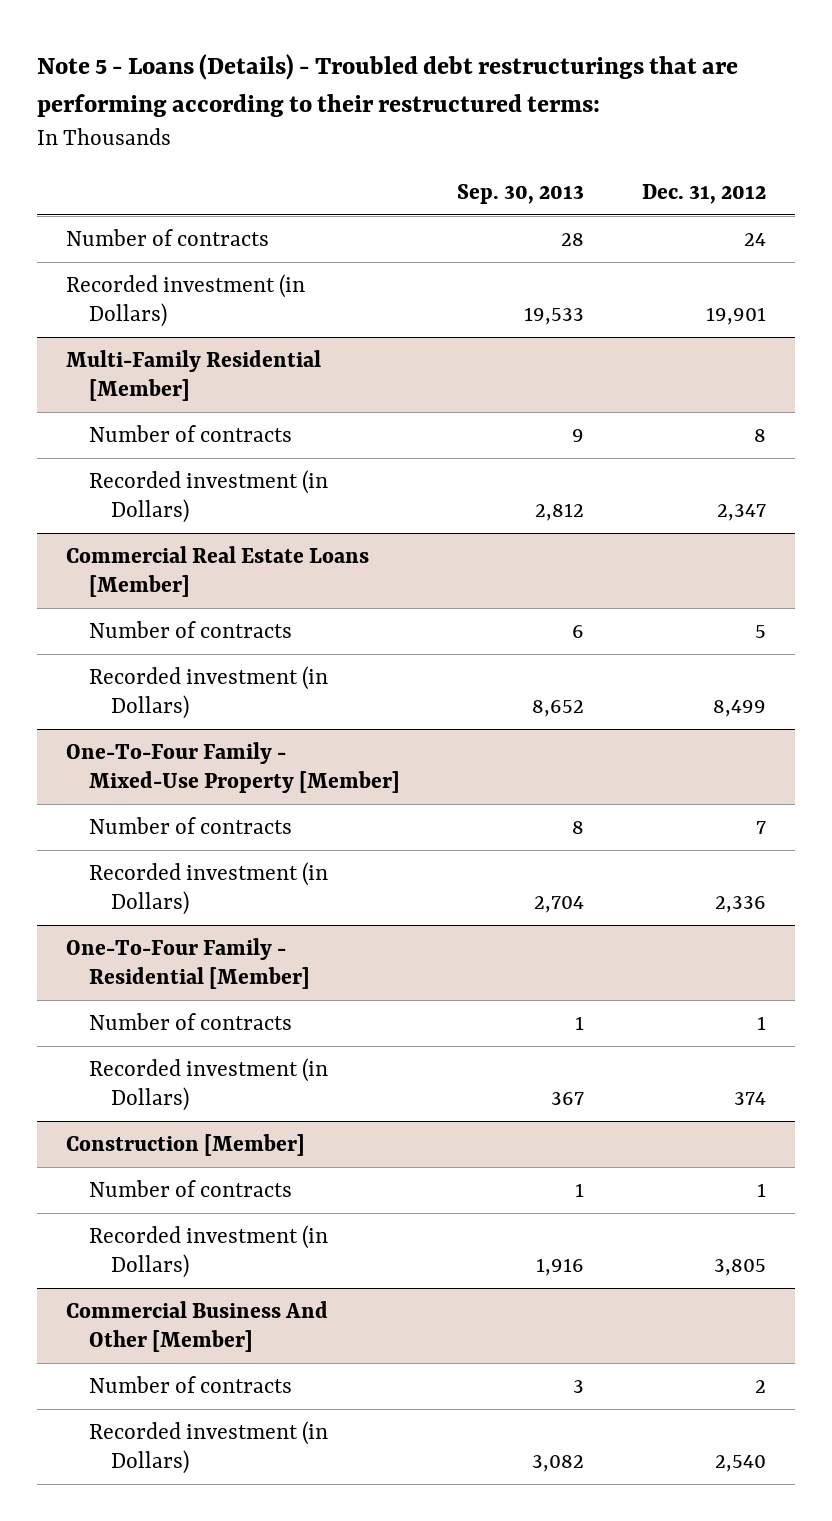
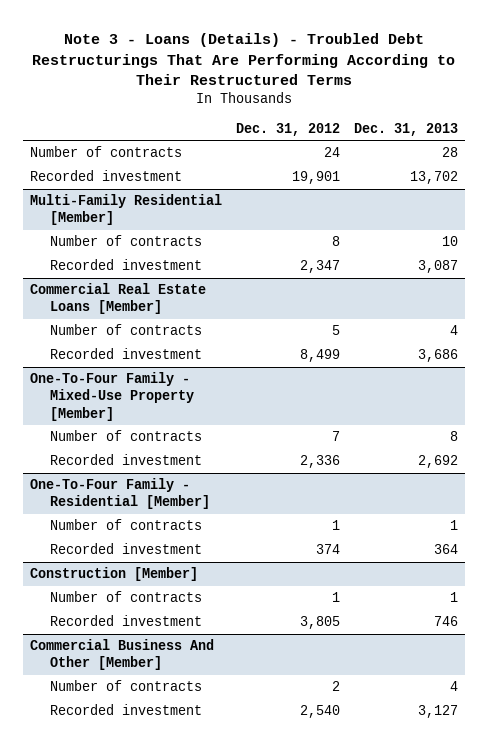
[36,54,738,118] Note 5 - Loans (Details) - Troubled debt restructurings that are performing according to their restructured terms: -> [32,33,456,86] Note 3 - Loans (Details) - Troubled Debt Restructurings That Are Performing According to Their Restructured Terms
[457,183,585,204] Sep. 30, 2013 -> none
none -> [354,122,459,136] Dec. 31, 2013
[65,273,305,327] Recorded investment (in Dollars) -> [30,170,183,182] Recorded investment
[88,469,328,523] Recorded investment (in Dollars) -> [49,259,202,271] Recorded investment
[88,665,328,719] Recorded investment (in Dollars) -> [49,348,202,360] Recorded investment
[88,861,328,915] Recorded investment (in Dollars) -> [49,454,202,466] Recorded investment
[88,1057,328,1111] Recorded investment (in Dollars) -> [49,543,202,555] Recorded investment
[88,1224,328,1278] Recorded investment (in Dollars) -> [49,615,202,627] Recorded investment
[88,1420,328,1474] Recorded investment (in Dollars) -> [49,704,202,716] Recorded investment

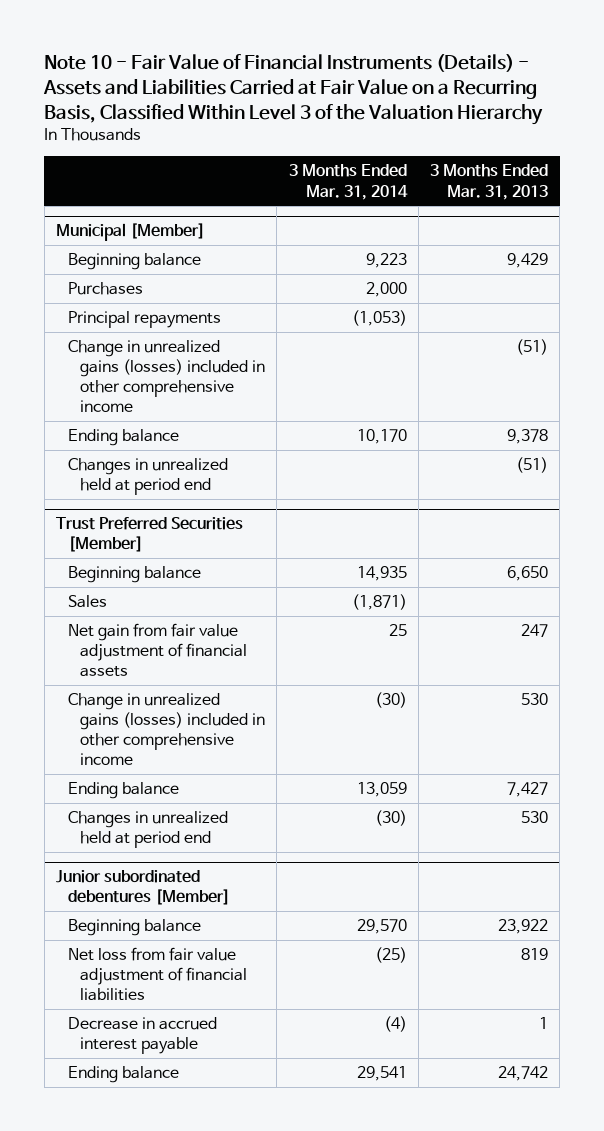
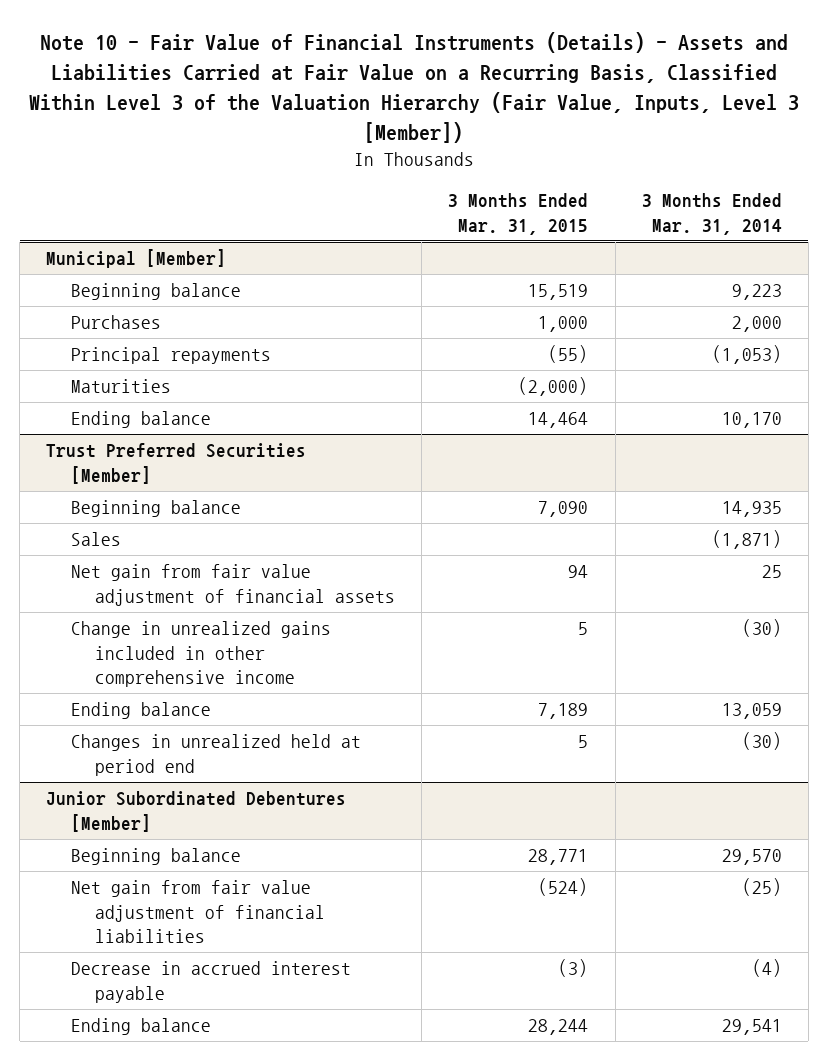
[43,54,544,125] Note 10 - Fair Value of Financial Instruments (Details) - Assets and Liabilities Carried at Fair Value on a Recurring Basis, Classified Within Level 3 of the Valuation Hierarchy -> [29,32,800,143] Note 10 - Fair Value of Financial Instruments (Details) - Assets and Liabilities Carried at Fair Value on a Recurring Basis, Classified Within Level 3 of the Valuation Hierarchy (Fair Value, Inputs, Level 3 [Member])
[429,164,548,200] 3 Months Ended Mar. 31, 2013 -> none
none -> [448,193,589,235] 3 Months Ended Mar. 31, 2015
[68,340,266,413] Change in unrealized gains (losses) included in other comprehensive income -> none
none -> [70,379,171,394] Maturities
[68,458,229,496] Changes in unrealized held at period end -> none
[68,693,266,766] Change in unrealized gains (losses) included in other comprehensive income -> [70,621,331,688] Change in unrealized gains included in other comprehensive income
[55,870,231,906] Junior subordinated debentures [Member] -> [46,791,347,832] Junior Subordinated Debentures [Member]
[68,947,248,1002] Net loss from fair value adjustment of financial liabilities -> [70,880,326,944] Net gain from fair value adjustment of financial liabilities

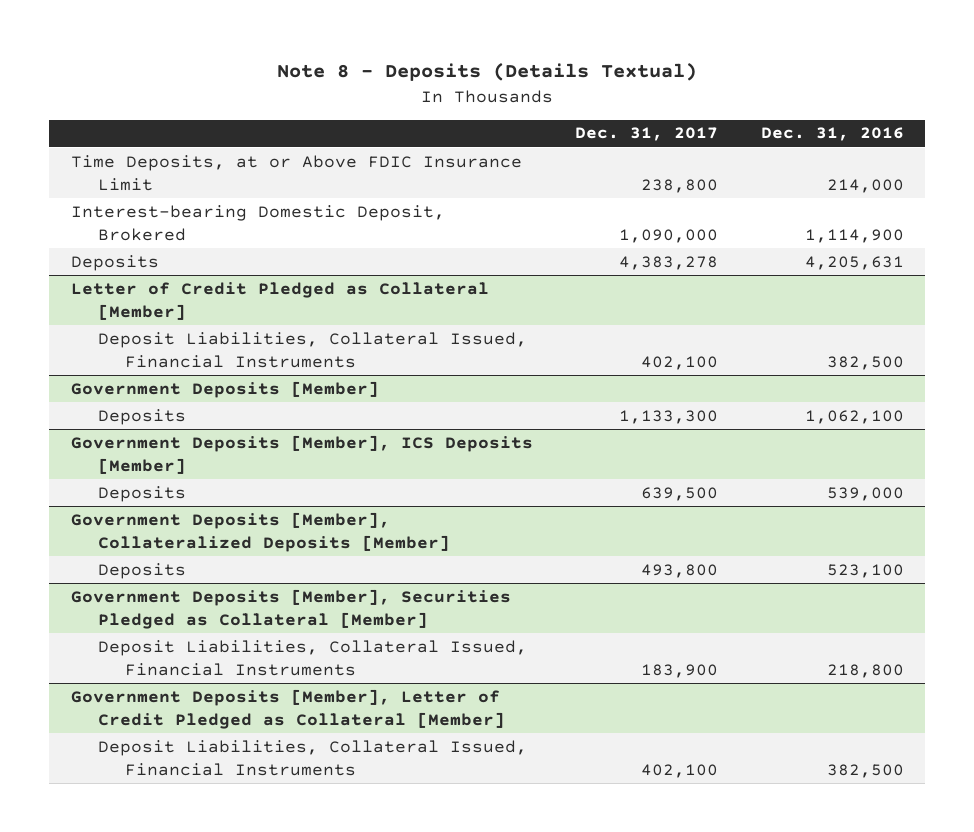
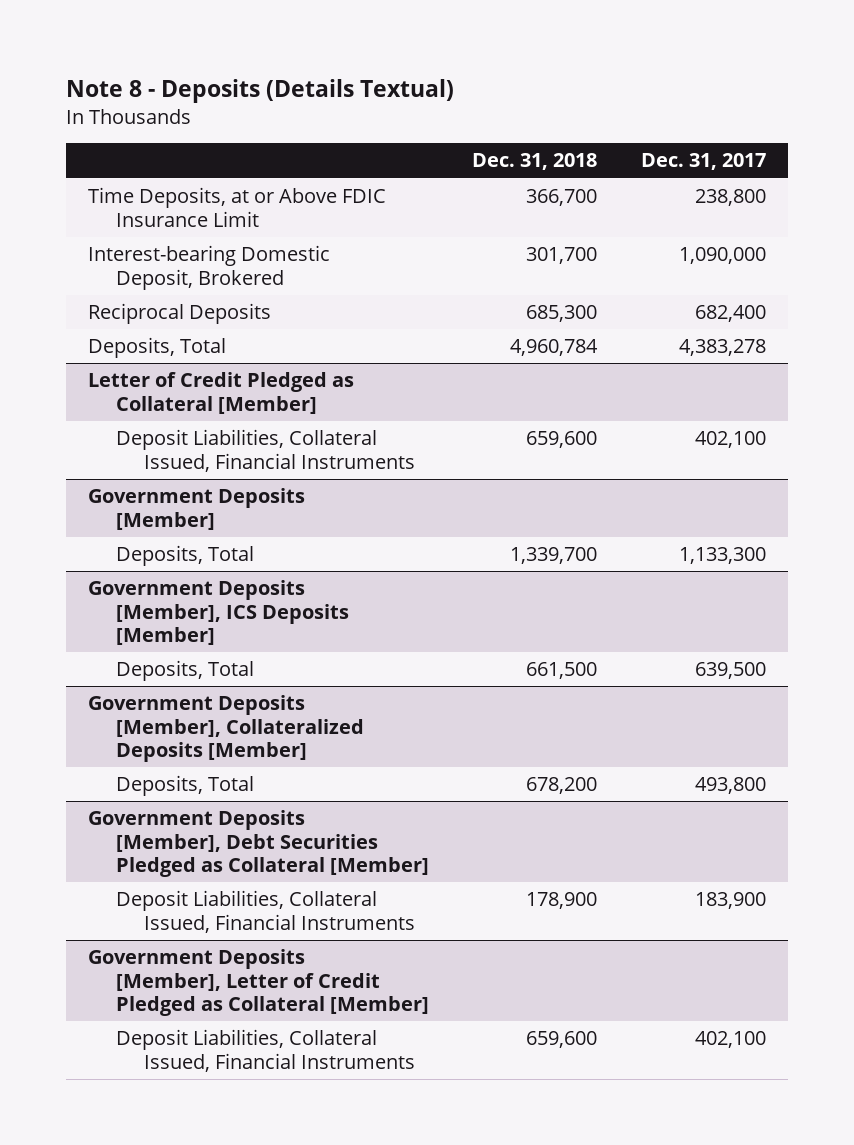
[760,127,904,142] Dec. 31, 2016 -> none
none -> [472,153,598,171] Dec. 31, 2018
none -> [88,303,272,325] Reciprocal Deposits
[70,254,159,271] Deposits -> [88,337,227,359] Deposits, Total
[97,408,186,425] Deposits -> [115,545,254,567] Deposits, Total
[97,485,186,502] Deposits -> [115,660,254,682] Deposits, Total
[97,562,186,579] Deposits -> [115,775,254,797] Deposits, Total
[70,588,511,629] Government Deposits [Member], Securities Pledged as Collateral [Member] -> [88,810,429,878] Government Deposits [Member], Debt Securities Pledged as Collateral [Member]

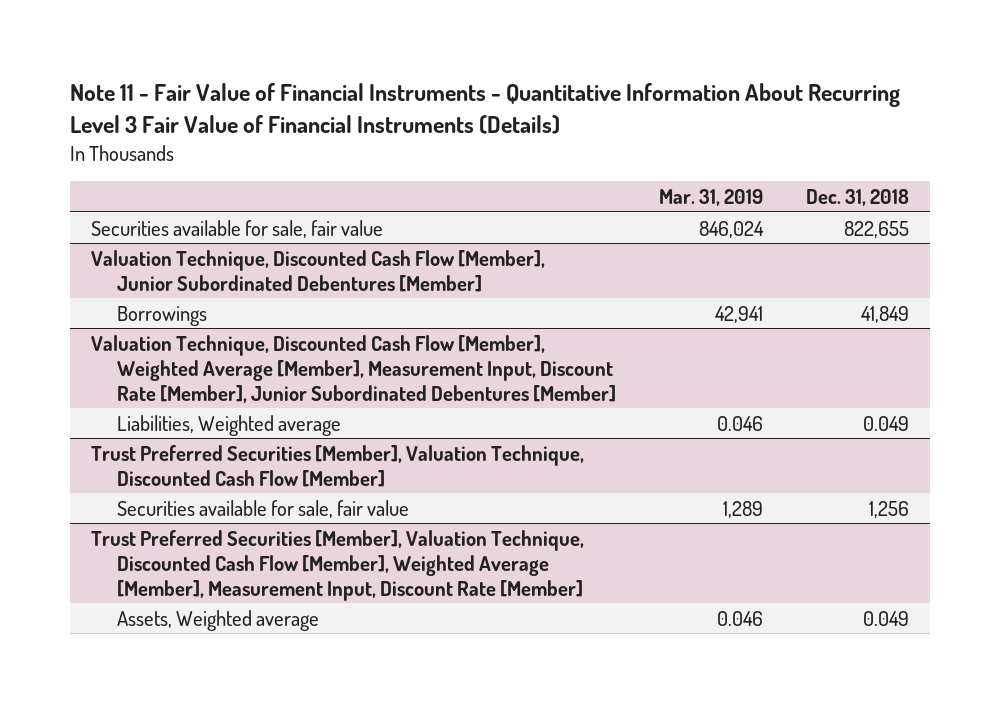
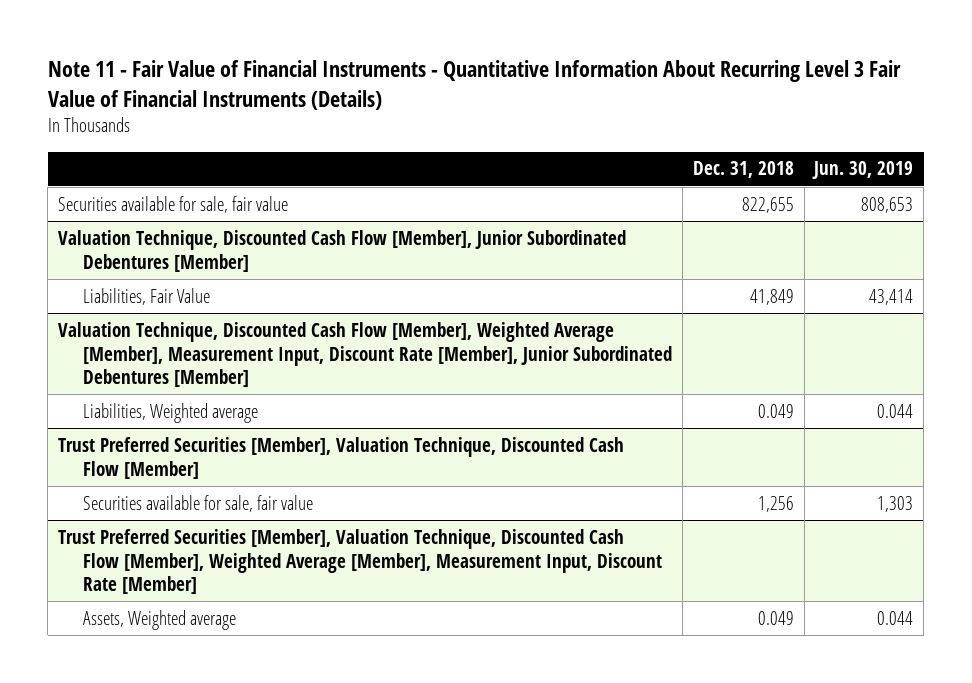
[659,189,764,207] Mar. 31, 2019 -> none
none -> [812,161,914,180] Jun. 30, 2019
[117,305,208,326] Borrowings -> [82,287,210,305] Liabilities, Fair Value

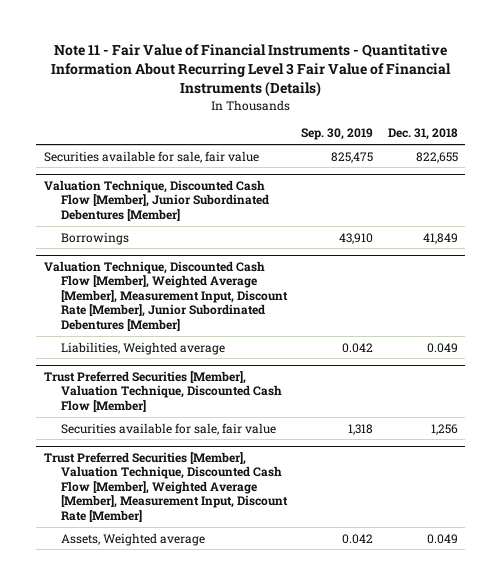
[812,161,914,180] Jun. 30, 2019 -> none
none -> [301,128,374,141] Sep. 30, 2019
[82,287,210,305] Liabilities, Fair Value -> [60,231,129,245] Borrowings

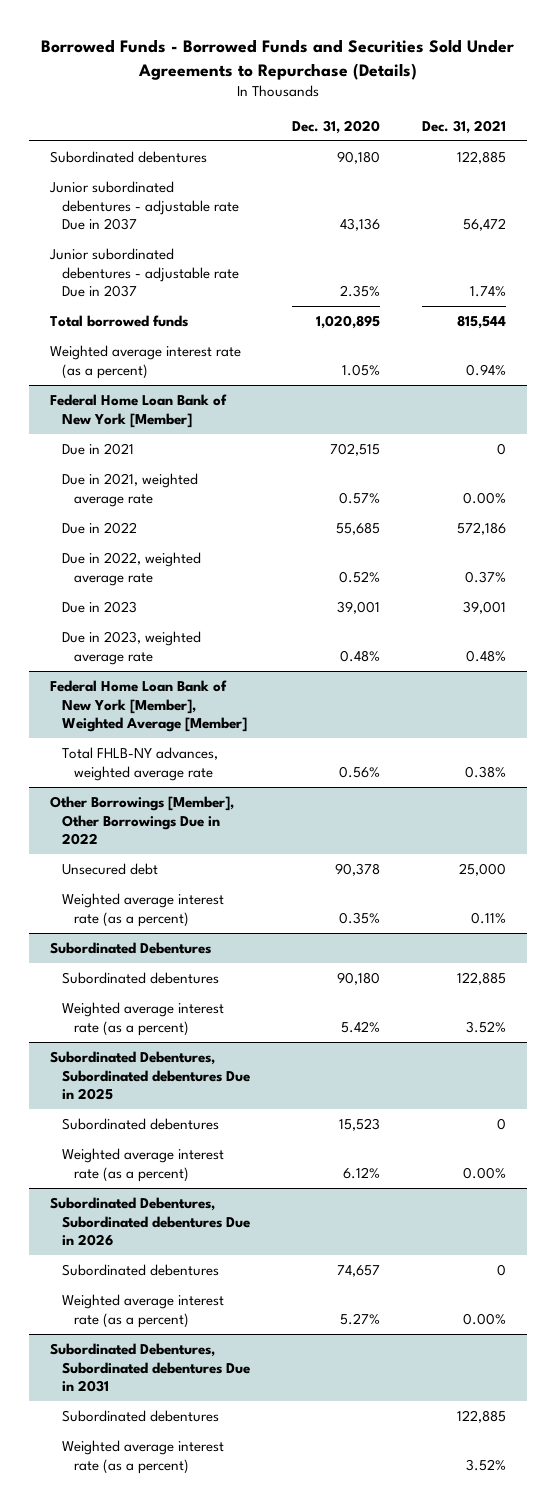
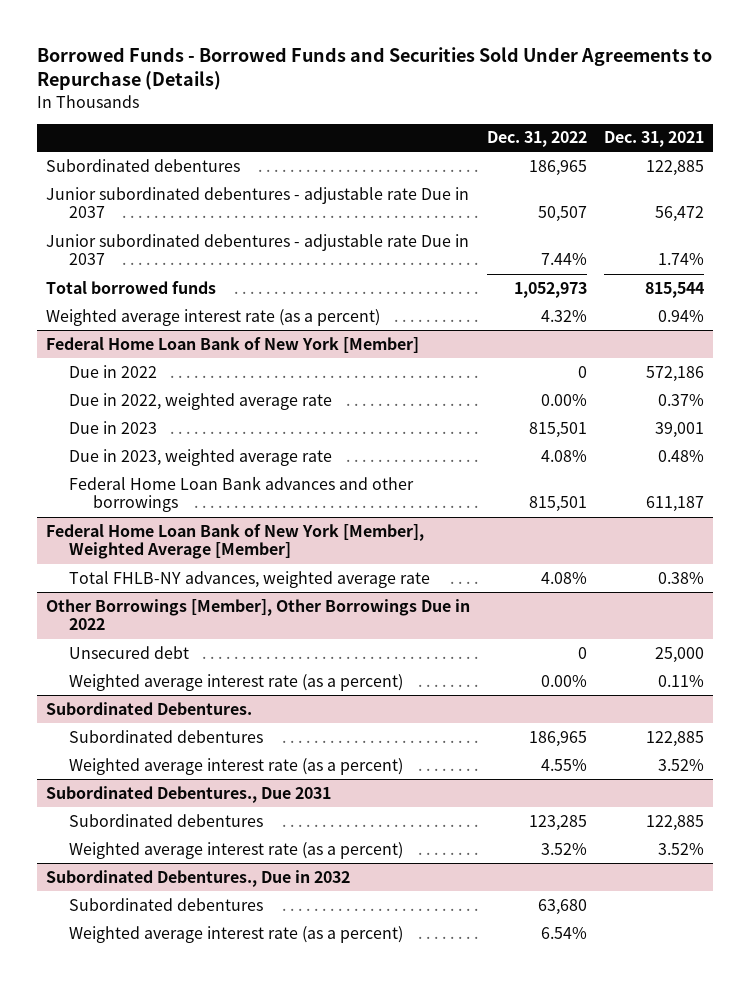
[292,119,381,134] Dec. 31, 2020 -> none
none -> [486,131,587,148] Dec. 31, 2022
[62,442,135,455] Due in 2021 -> none
[62,472,199,507] Due in 2021, weighted average rate -> none
none -> [69,475,415,513] Federal Home Loan Bank advances and other borrowings
[50,941,212,954] Subordinated Debentures -> [45,701,252,715] Subordinated Debentures.
[50,1050,251,1101] Subordinated Debentures, Subordinated debentures Due in 2025 -> none
[62,1117,220,1130] Subordinated debentures -> none
[62,1147,225,1182] Weighted average interest rate (as a percent) -> none
[50,1196,251,1247] Subordinated Debentures, Subordinated debentures Due in 2026 -> none
[62,1263,220,1276] Subordinated debentures -> none
[62,1293,225,1328] Weighted average interest rate (as a percent) -> none
[50,1342,251,1393] Subordinated Debentures, Subordinated debentures Due in 2031 -> [45,785,331,803] Subordinated Debentures., Due 2031
none -> [45,869,350,887] Subordinated Debentures., Due in 2032
none -> [69,897,264,911] Subordinated debentures
none -> [69,925,404,943] Weighted average interest rate (as a percent)

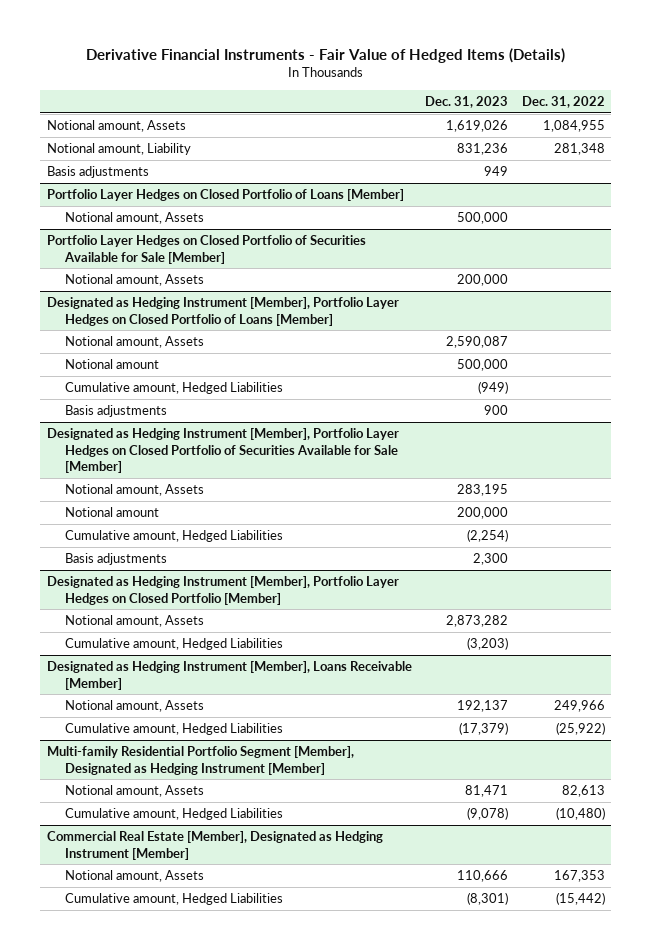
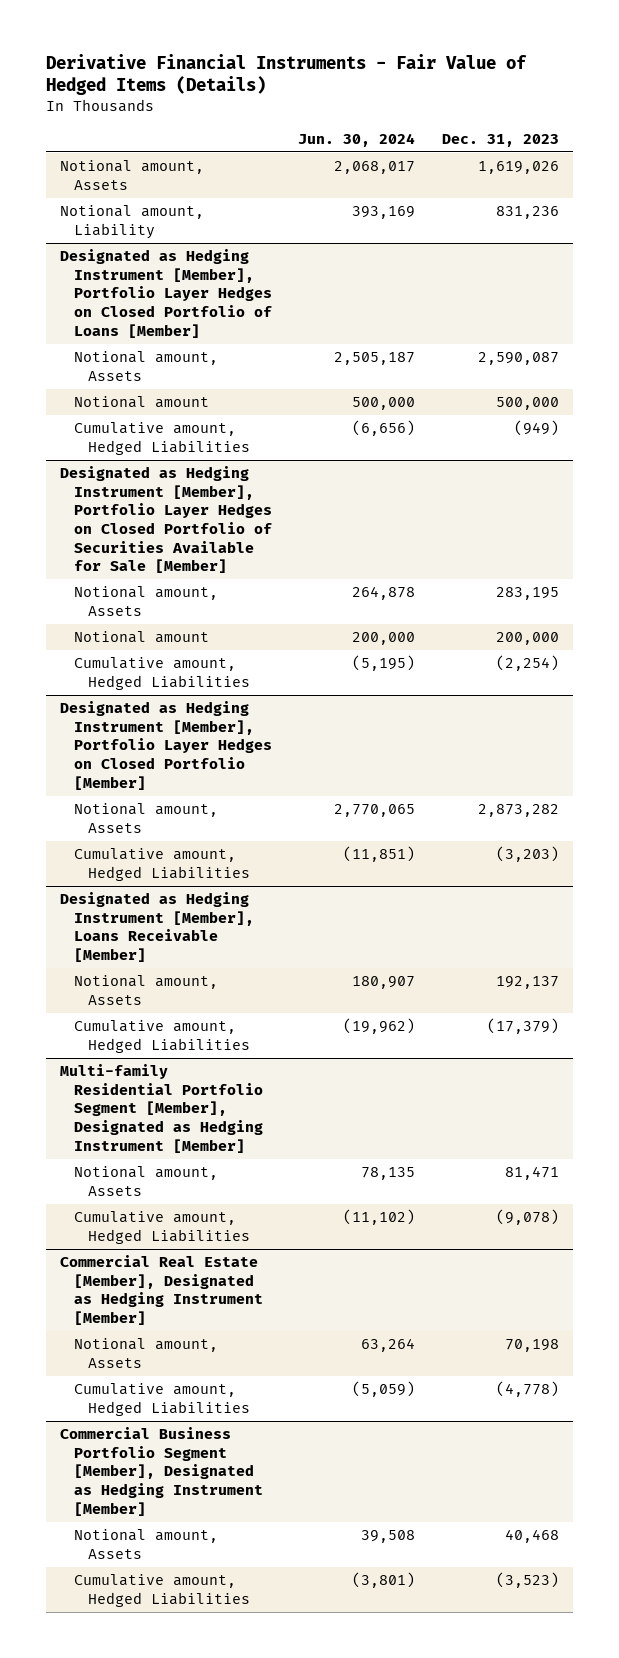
[521,96,605,109] Dec. 31, 2022 -> none
none -> [298,132,416,147] Jun. 30, 2024
[46,166,149,179] Basis adjustments -> none
[46,189,404,202] Portfolio Layer Hedges on Closed Portfolio of Loans [Member] -> none
[65,212,205,225] Notional amount, Assets -> none
[46,235,366,264] Portfolio Layer Hedges on Closed Portfolio of Securities Available for Sale [Member] -> none
[65,274,205,287] Notional amount, Assets -> none
[65,405,168,418] Basis adjustments -> none
[65,553,168,566] Basis adjustments -> none
[457,870,509,883] 110,666 -> [505,1339,560,1353] 70,198
[467,892,509,906] (8,301) -> [496,1381,560,1398] (4,778)
none -> [59,1427,263,1516] Commercial Business Portfolio Segment [Member], Designated as Hedging Instrument [Member]
none -> [73,1529,218,1559] Notional amount, Assets
none -> [73,1574,250,1607] Cumulative amount, Hedged Liabilities

